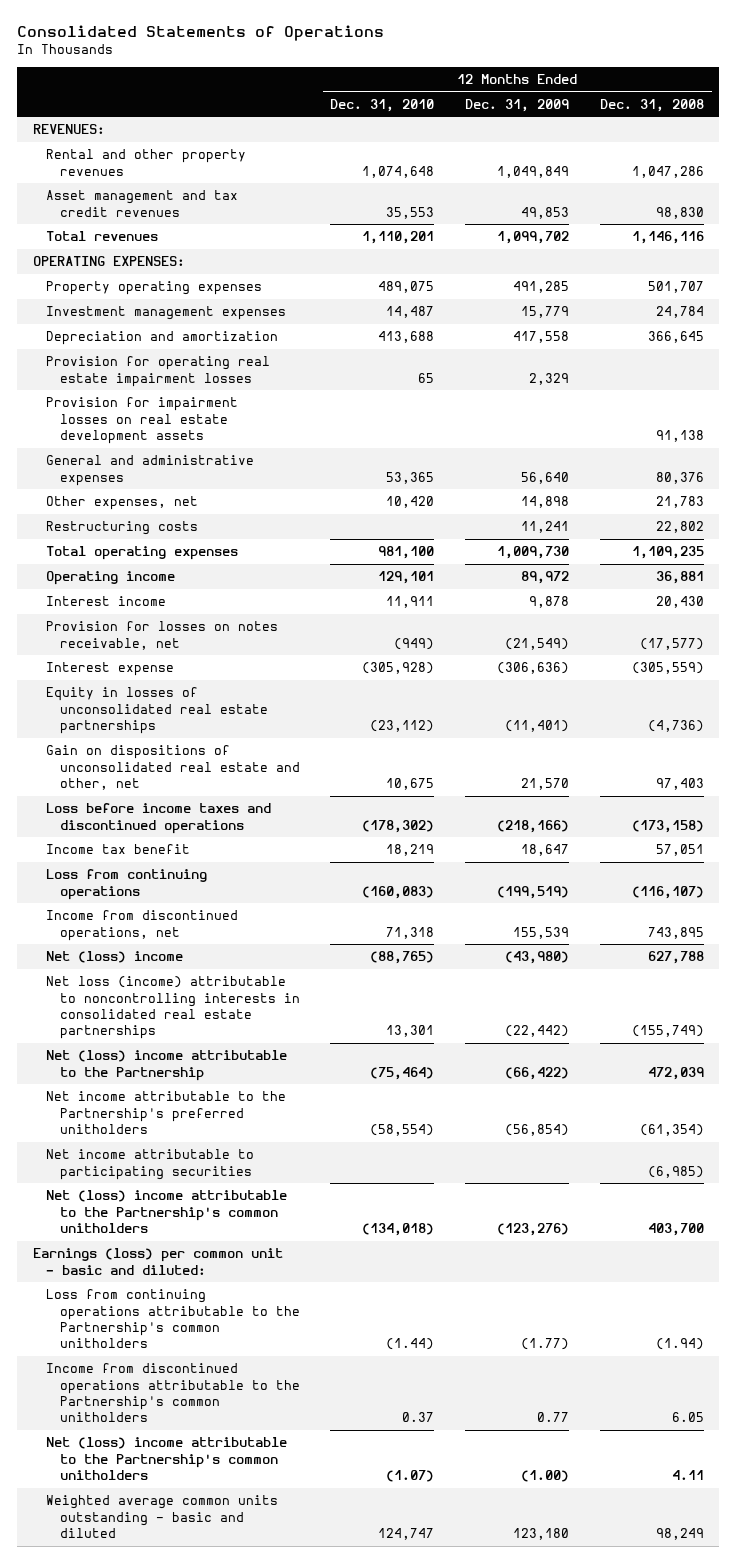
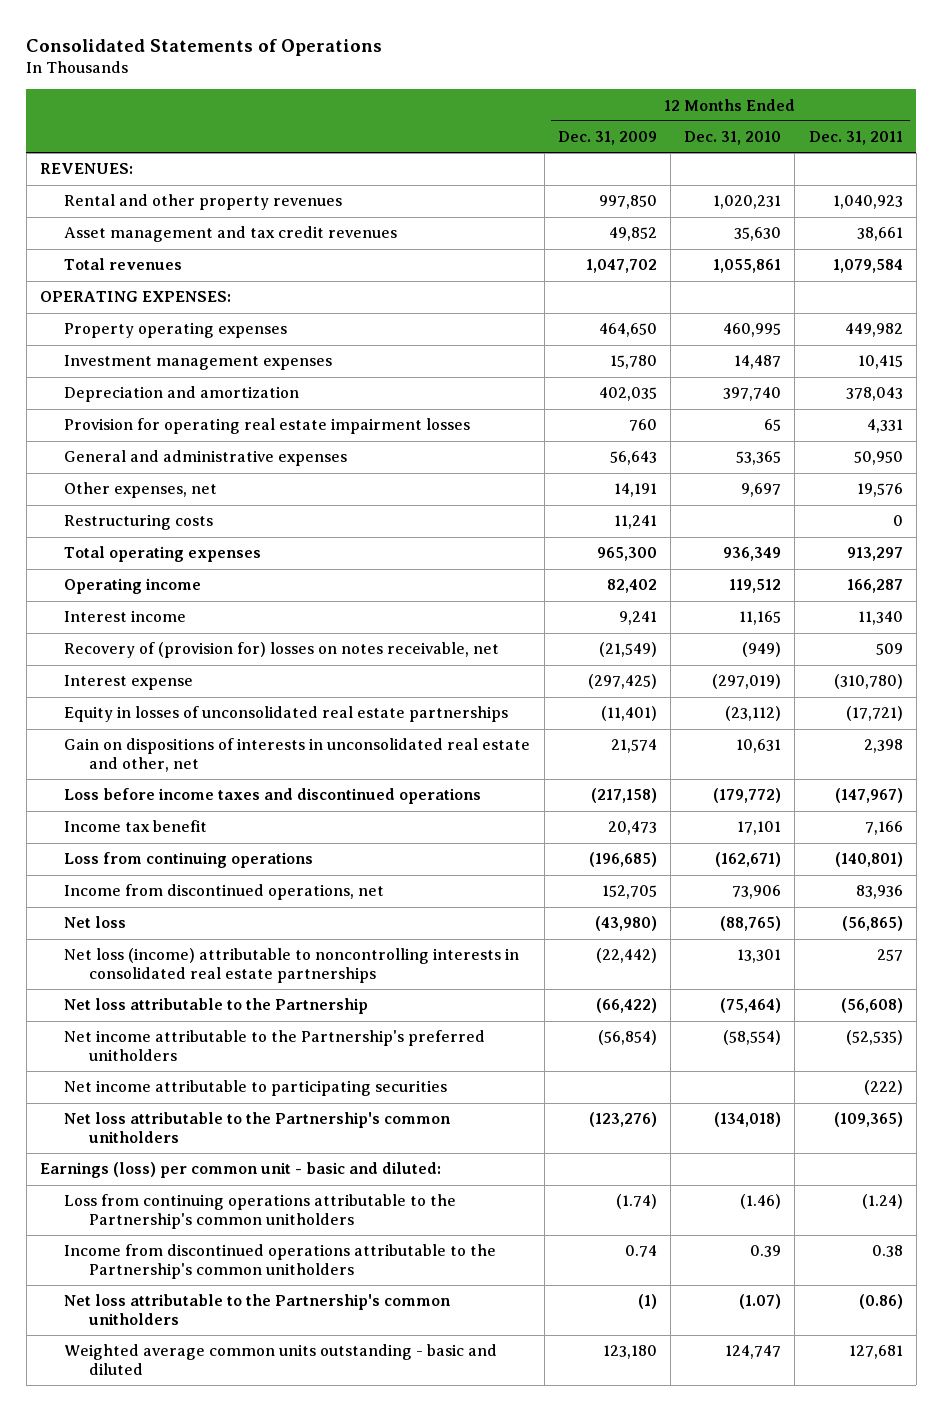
[600,98,705,112] Dec. 31, 2008 -> none
none -> [808,131,903,146] Dec. 31, 2011
[362,165,435,178] 1,074,648 -> [713,195,782,210] 1,020,231
[497,165,570,178] 1,049,849 -> [598,195,657,210] 997,850
[386,206,435,219] 35,553 -> [734,227,782,242] 35,630
[521,206,570,219] 49,853 -> [608,227,657,242] 49,852
[362,231,435,245] 1,110,201 -> [713,259,782,274] 1,055,861
[497,231,570,245] 1,099,702 -> [585,259,657,274] 1,047,702
[46,397,239,445] Provision for impairment losses on real estate development assets -> none
[378,281,435,294] 489,075 -> [723,323,782,338] 460,995
[513,281,570,294] 491,285 -> [598,323,657,338] 464,650
[521,306,570,319] 15,779 -> [609,355,657,370] 15,780
[378,331,435,344] 413,688 -> [723,387,782,402] 397,740
[513,331,570,344] 417,558 -> [598,387,657,402] 402,035
[529,372,570,385] 2,329 -> [628,419,657,432] 760
[521,471,570,484] 56,640 -> [609,451,657,466] 56,643
[386,496,435,509] 10,420 -> [741,483,782,498] 9,697
[521,496,570,509] 14,898 -> [613,483,657,498] 14,191
[378,546,435,560] 981,100 -> [723,547,782,562] 936,349
[497,546,570,560] 1,009,730 -> [596,547,657,562] 965,300
[378,571,435,585] 129,101 -> [729,579,782,594] 119,512
[521,571,570,585] 89,972 -> [606,579,657,594] 82,402
[386,596,435,609] 11,911 -> [739,611,782,626] 11,165
[529,596,570,609] 9,878 -> [618,611,657,626] 9,241
[46,621,279,650] Provision for losses on notes receivable, net -> [64,642,500,659] Recovery of (provision for) losses on notes receivable, net
[362,662,435,675] (305,928) -> [712,674,782,690] (297,019)
[497,662,570,675] (306,636) -> [587,674,657,690] (297,425)
[46,745,300,791] Gain on dispositions of unconsolidated real estate and other, net -> [64,738,531,773] Gain on dispositions of interests in unconsolidated real estate and other, net
[386,778,435,791] 10,675 -> [736,739,782,754] 10,631
[521,778,570,791] 21,570 -> [610,739,657,754] 21,574
[362,819,435,833] (178,302) -> [713,788,782,804] (179,772)
[497,819,570,833] (218,166) -> [590,788,657,804] (217,158)
[386,844,435,857] 18,219 -> [737,821,782,836] 17,101
[521,844,570,857] 18,647 -> [607,821,657,836] 20,473
[362,885,435,899] (160,083) -> [715,852,782,868] (162,671)
[497,885,570,899] (199,519) -> [588,852,657,868] (196,685)
[386,926,435,939] 71,318 -> [732,885,782,900] 73,906
[513,926,570,939] 155,539 -> [601,885,657,900] 152,705
[46,951,184,964] Net (loss) income -> [64,916,127,929] Net loss
[46,1050,288,1081] Net (loss) income attributable to the Partnership -> [64,998,369,1015] Net loss attributable to the Partnership
[46,1190,288,1234] Net (loss) income attributable to the Partnership's common unitholders -> [64,1112,452,1144] Net loss attributable to the Partnership's common unitholders
[386,1338,435,1351] (1.44) -> [740,1194,782,1210] (1.46)
[521,1338,570,1351] (1.77) -> [615,1194,657,1210] (1.74)
[402,1412,435,1423] 0.37 -> [750,1245,782,1258] 0.39
[537,1412,570,1423] 0.77 -> [624,1245,657,1258] 0.74
[46,1437,288,1481] Net (loss) income attributable to the Partnership's common unitholders -> [64,1294,452,1326] Net loss attributable to the Partnership's common unitholders
[521,1470,570,1483] (1.00) -> [637,1294,657,1310] (1)

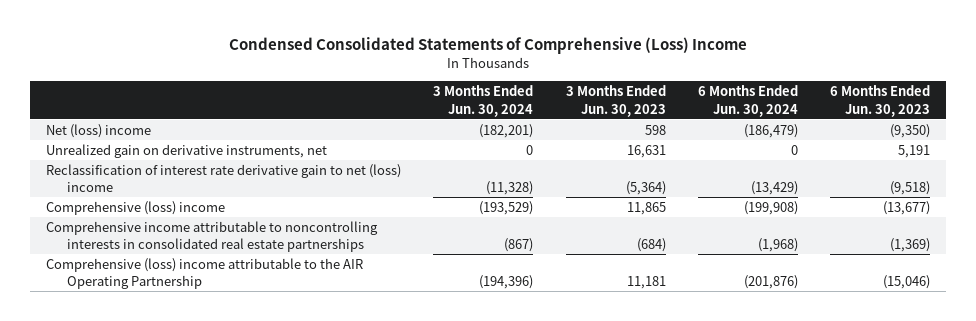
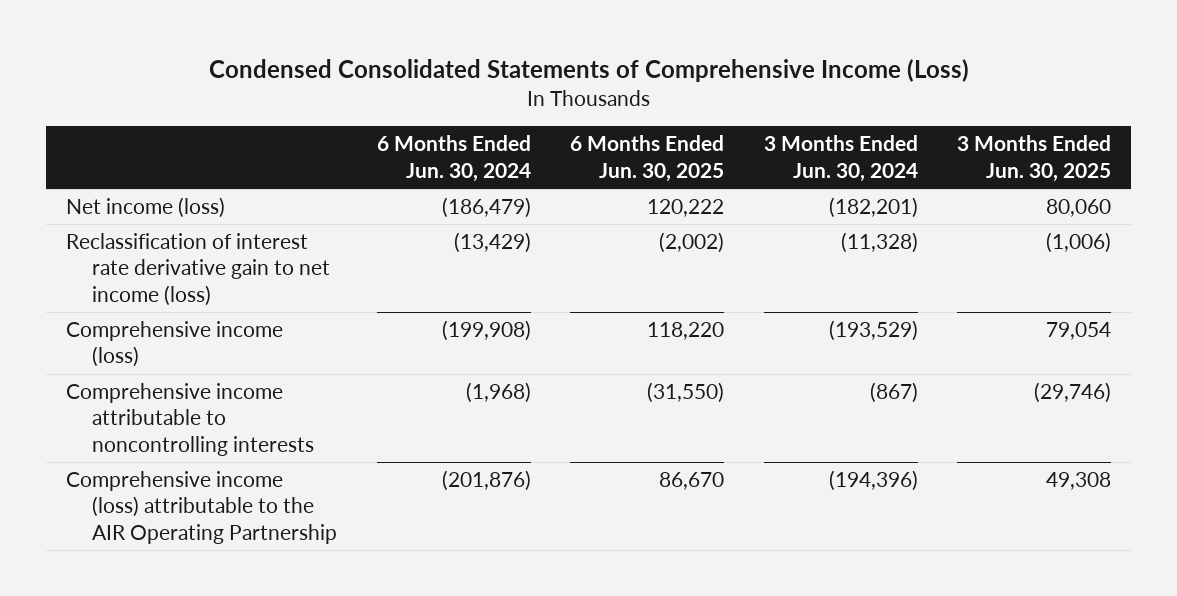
[229,37,748,55] Condensed Consolidated Statements of Comprehensive (Loss) Income -> [208,59,969,83] Condensed Consolidated Statements of Comprehensive Income (Loss)
[565,85,666,117] 3 Months Ended Jun. 30, 2023 -> none
[830,85,931,117] 6 Months Ended Jun. 30, 2023 -> none
none -> [570,135,725,182] 6 Months Ended Jun. 30, 2025
none -> [956,135,1111,182] 3 Months Ended Jun. 30, 2025
[46,144,328,159] Unrealized gain on derivative instruments, net -> none
[46,124,152,139] Net (loss) income -> [66,196,226,218] Net income (loss)
[46,164,402,193] Reclassification of interest rate derivative gain to net (loss) income -> [66,232,331,306] Reclassification of interest rate derivative gain to net income (loss)
[46,201,226,216] Comprehensive (loss) income -> [66,320,284,368] Comprehensive income (loss)
[46,221,379,253] Comprehensive income attributable to noncontrolling interests in consolidated real estate partnerships -> [66,382,315,456] Comprehensive income attributable to noncontrolling interests
[46,258,364,290] Comprehensive (loss) income attributable to the AIR Operating Partnership -> [66,470,338,544] Comprehensive income (loss) attributable to the AIR Operating Partnership

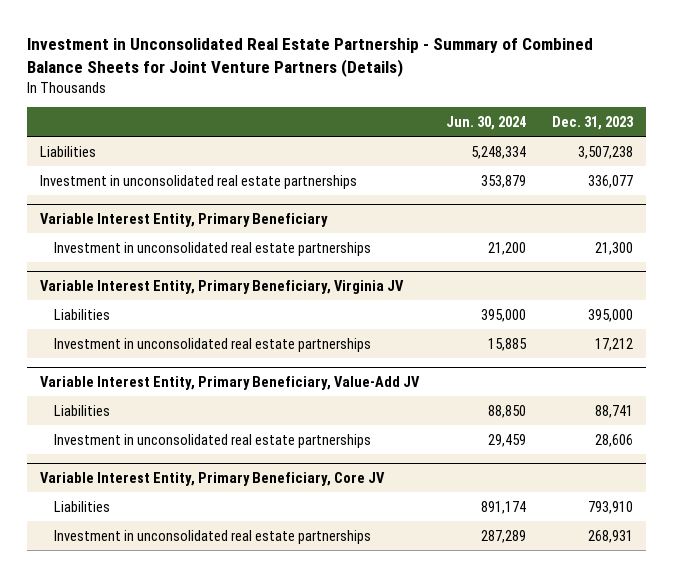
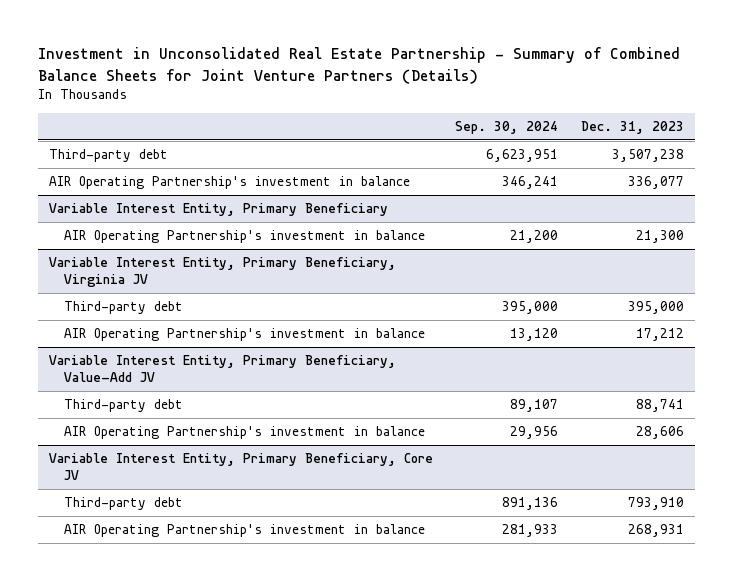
[445,116,526,131] Jun. 30, 2024 -> none
none -> [455,120,559,134] Sep. 30, 2024
[40,145,97,157] Liabilities -> [49,149,169,163] Third-party debt
[40,174,358,189] Investment in unconsolidated real estate partnerships -> [49,176,411,190] AIR Operating Partnership's investment in balance
[54,241,372,256] Investment in unconsolidated real estate partnerships -> [64,230,426,244] AIR Operating Partnership's investment in balance
[54,308,111,320] Liabilities -> [64,301,184,315] Third-party debt
[54,337,372,352] Investment in unconsolidated real estate partnerships -> [64,328,426,342] AIR Operating Partnership's investment in balance
[54,404,111,416] Liabilities -> [64,399,184,413] Third-party debt
[54,433,372,448] Investment in unconsolidated real estate partnerships -> [64,426,426,440] AIR Operating Partnership's investment in balance
[54,500,111,512] Liabilities -> [64,497,184,511] Third-party debt
[54,529,372,544] Investment in unconsolidated real estate partnerships -> [64,524,426,538] AIR Operating Partnership's investment in balance

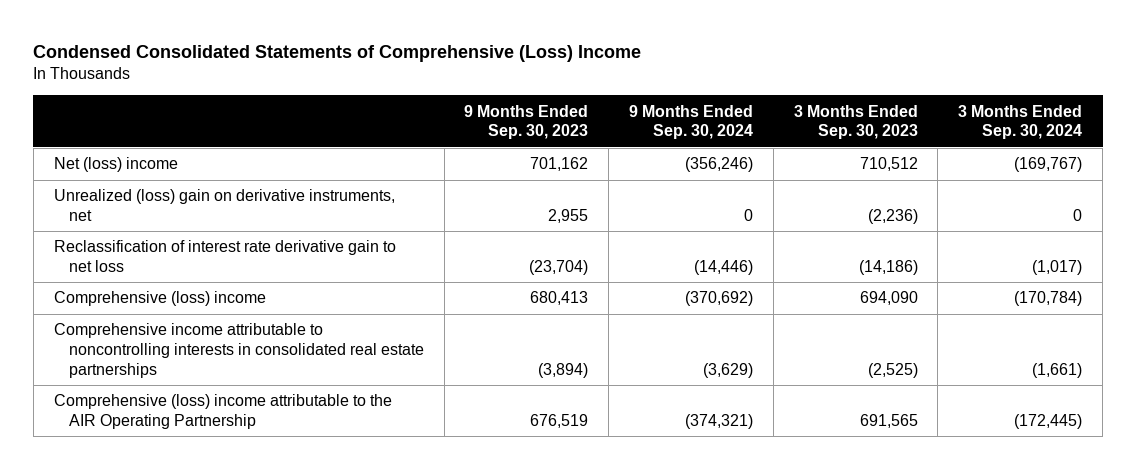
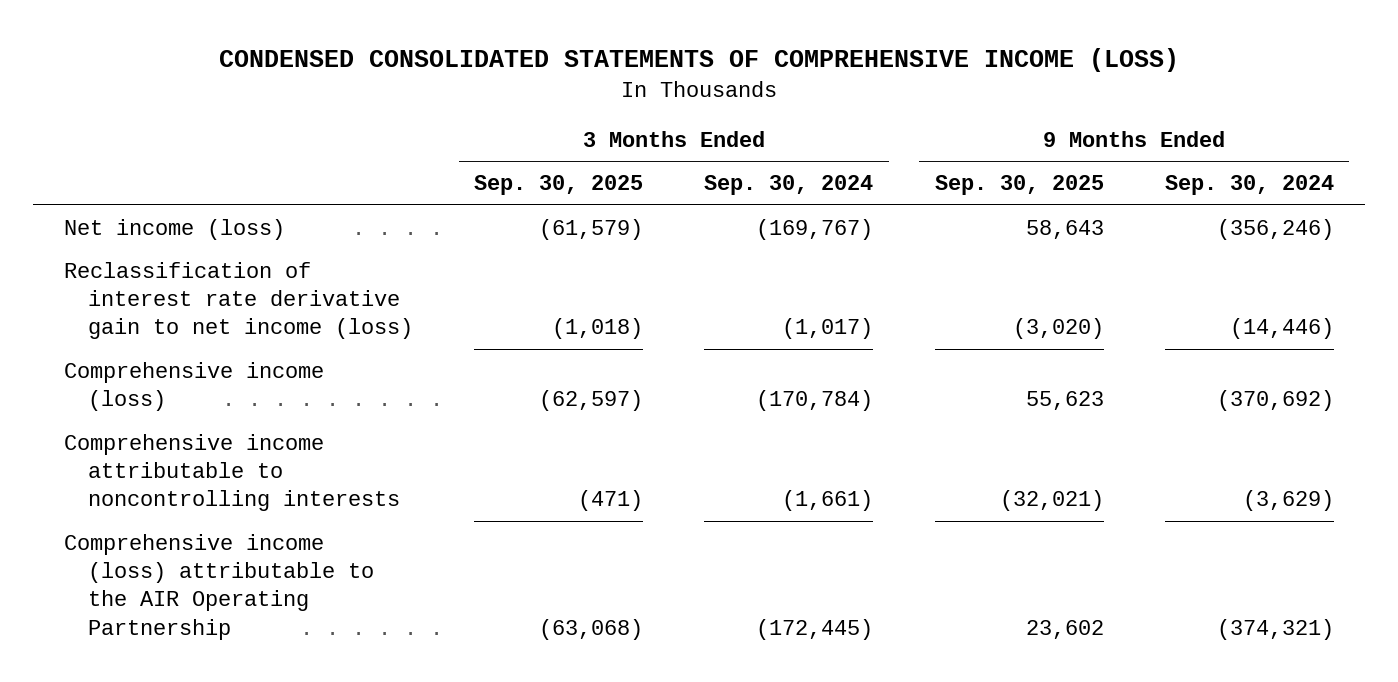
[33,45,642,63] Condensed Consolidated Statements of Comprehensive (Loss) Income -> [218,48,1179,73] CONDENSED CONSOLIDATED STATEMENTS OF COMPREHENSIVE INCOME (LOSS)
[464,104,589,140] 9 Months Ended Sep. 30, 2023 -> none
[793,104,918,140] 3 Months Ended Sep. 30, 2023 -> none
none -> [473,175,643,196] Sep. 30, 2025
none -> [934,175,1104,196] Sep. 30, 2025
[53,189,395,221] Unrealized (loss) gain on derivative instruments, net -> none
[53,157,178,173] Net (loss) income -> [63,218,285,240] Net income (loss)
[53,240,396,272] Reclassification of interest rate derivative gain to net loss -> [63,261,413,340] Reclassification of interest rate derivative gain to net income (loss)
[53,291,266,307] Comprehensive (loss) income -> [63,361,324,412] Comprehensive income (loss)
[53,323,424,378] Comprehensive income attributable to noncontrolling interests in consolidated real estate partnerships -> [63,433,400,512] Comprehensive income attributable to noncontrolling interests
[53,394,392,429] Comprehensive (loss) income attributable to the AIR Operating Partnership -> [63,533,374,640] Comprehensive income (loss) attributable to the AIR Operating Partnership

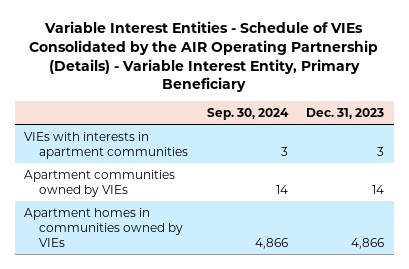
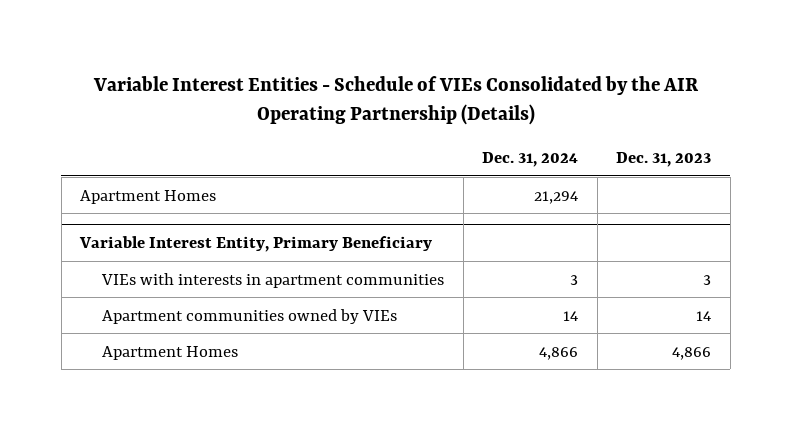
[29,21,379,93] Variable Interest Entities - Schedule of VIEs Consolidated by the AIR Operating Partnership (Details) - Variable Interest Entity, Primary Beneficiary -> [92,75,699,126] Variable Interest Entities - Schedule of VIEs Consolidated by the AIR Operating Partnership (Details)
[206,107,289,120] Sep. 30, 2024 -> none
none -> [482,151,579,167] Dec. 31, 2024
none -> [80,189,217,204] Apartment Homes
none -> [79,236,433,253] Variable Interest Entity, Primary Beneficiary
[24,207,184,247] Apartment homes in communities owned by VIEs -> [102,345,239,360] Apartment Homes

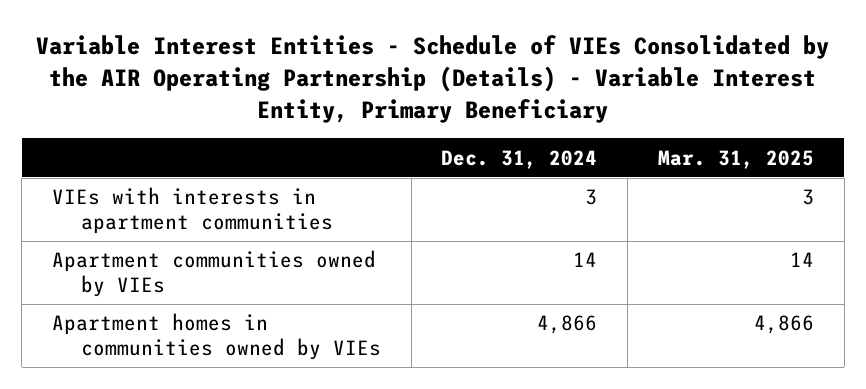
[92,75,699,126] Variable Interest Entities - Schedule of VIEs Consolidated by the AIR Operating Partnership (Details) -> [36,34,830,123] Variable Interest Entities - Schedule of VIEs Consolidated by the AIR Operating Partnership (Details) - Variable Interest Entity, Primary Beneficiary
[616,151,712,167] Dec. 31, 2023 -> none
none -> [658,149,815,169] Mar. 31, 2025
[80,189,217,204] Apartment Homes -> none
[79,236,433,253] Variable Interest Entity, Primary Beneficiary -> none
[102,345,239,360] Apartment Homes -> [52,313,381,360] Apartment homes in communities owned by VIEs

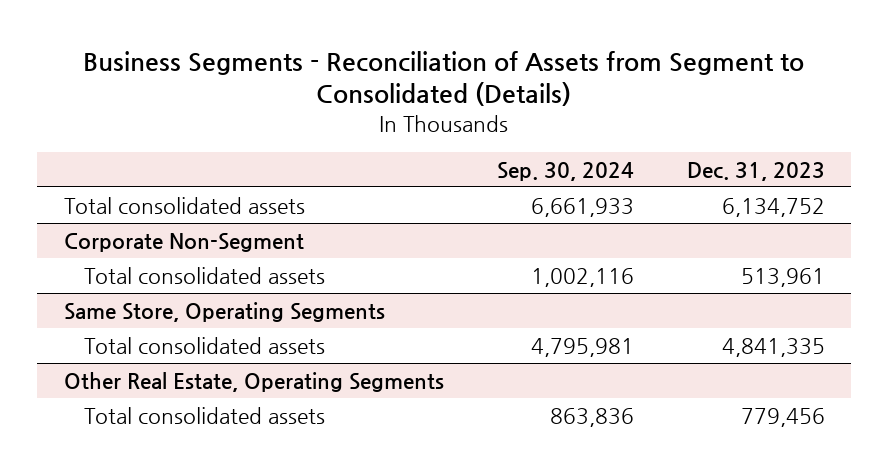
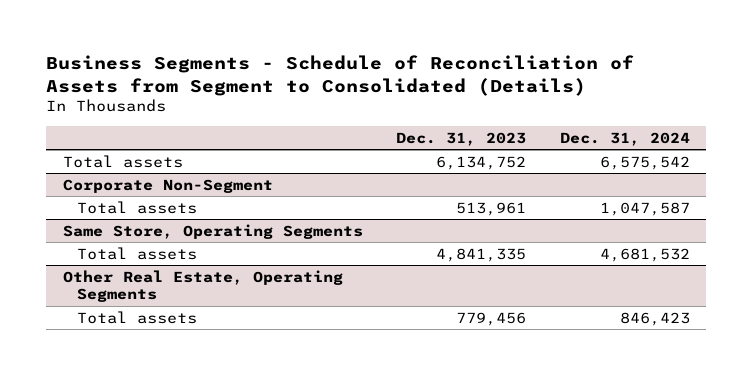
[83,50,805,107] Business Segments - Reconciliation of Assets from Segment to Consolidated (Details) -> [46,55,635,96] Business Segments - Schedule of Reconciliation of Assets from Segment to Consolidated (Details)
[496,161,634,181] Sep. 30, 2024 -> none
none -> [559,131,690,146] Dec. 31, 2024
[63,196,305,214] Total consolidated assets -> [63,154,184,168] Total assets
[84,266,326,284] Total consolidated assets -> [77,200,198,214] Total assets
[84,336,326,354] Total consolidated assets -> [77,246,198,260] Total assets
[84,406,326,424] Total consolidated assets -> [77,310,198,324] Total assets

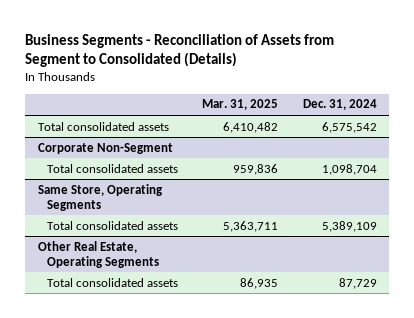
[46,55,635,96] Business Segments - Schedule of Reconciliation of Assets from Segment to Consolidated (Details) -> [25,33,335,68] Business Segments - Reconciliation of Assets from Segment to Consolidated (Details)
[396,131,527,146] Dec. 31, 2023 -> none
none -> [202,99,279,111] Mar. 31, 2025
[63,154,184,168] Total assets -> [37,121,169,131] Total consolidated assets
[77,200,198,214] Total assets -> [46,163,178,173] Total consolidated assets
[599,201,690,216] 1,047,587 -> [321,163,377,175] 1,098,704
[77,246,198,260] Total assets -> [46,220,178,230] Total consolidated assets
[599,247,690,262] 4,681,532 -> [321,220,377,232] 5,389,109
[77,310,198,324] Total assets -> [46,277,178,287] Total consolidated assets
[619,311,690,326] 846,423 -> [338,277,377,289] 87,729

